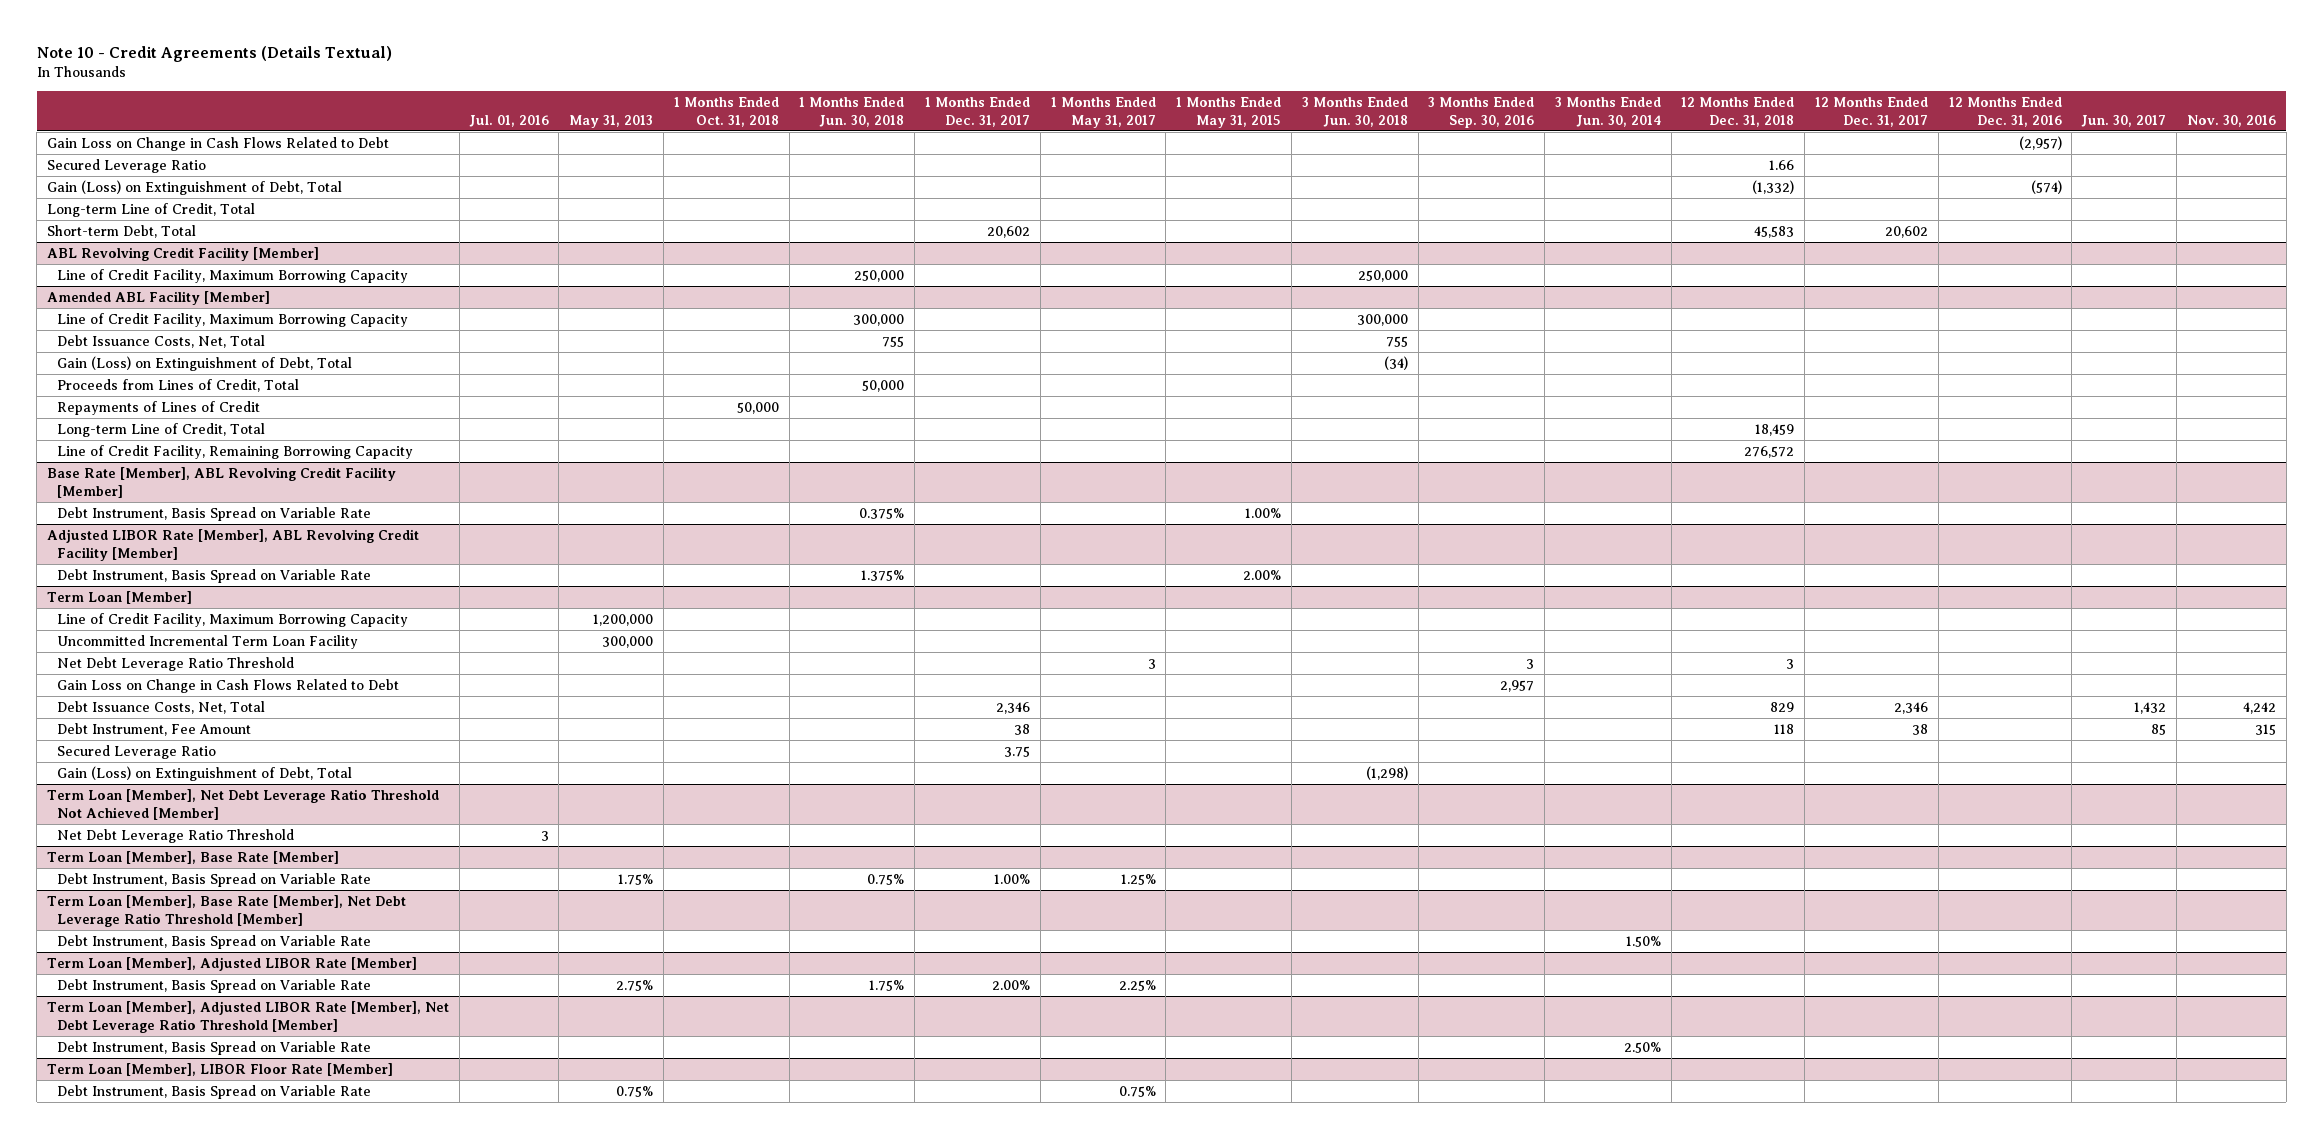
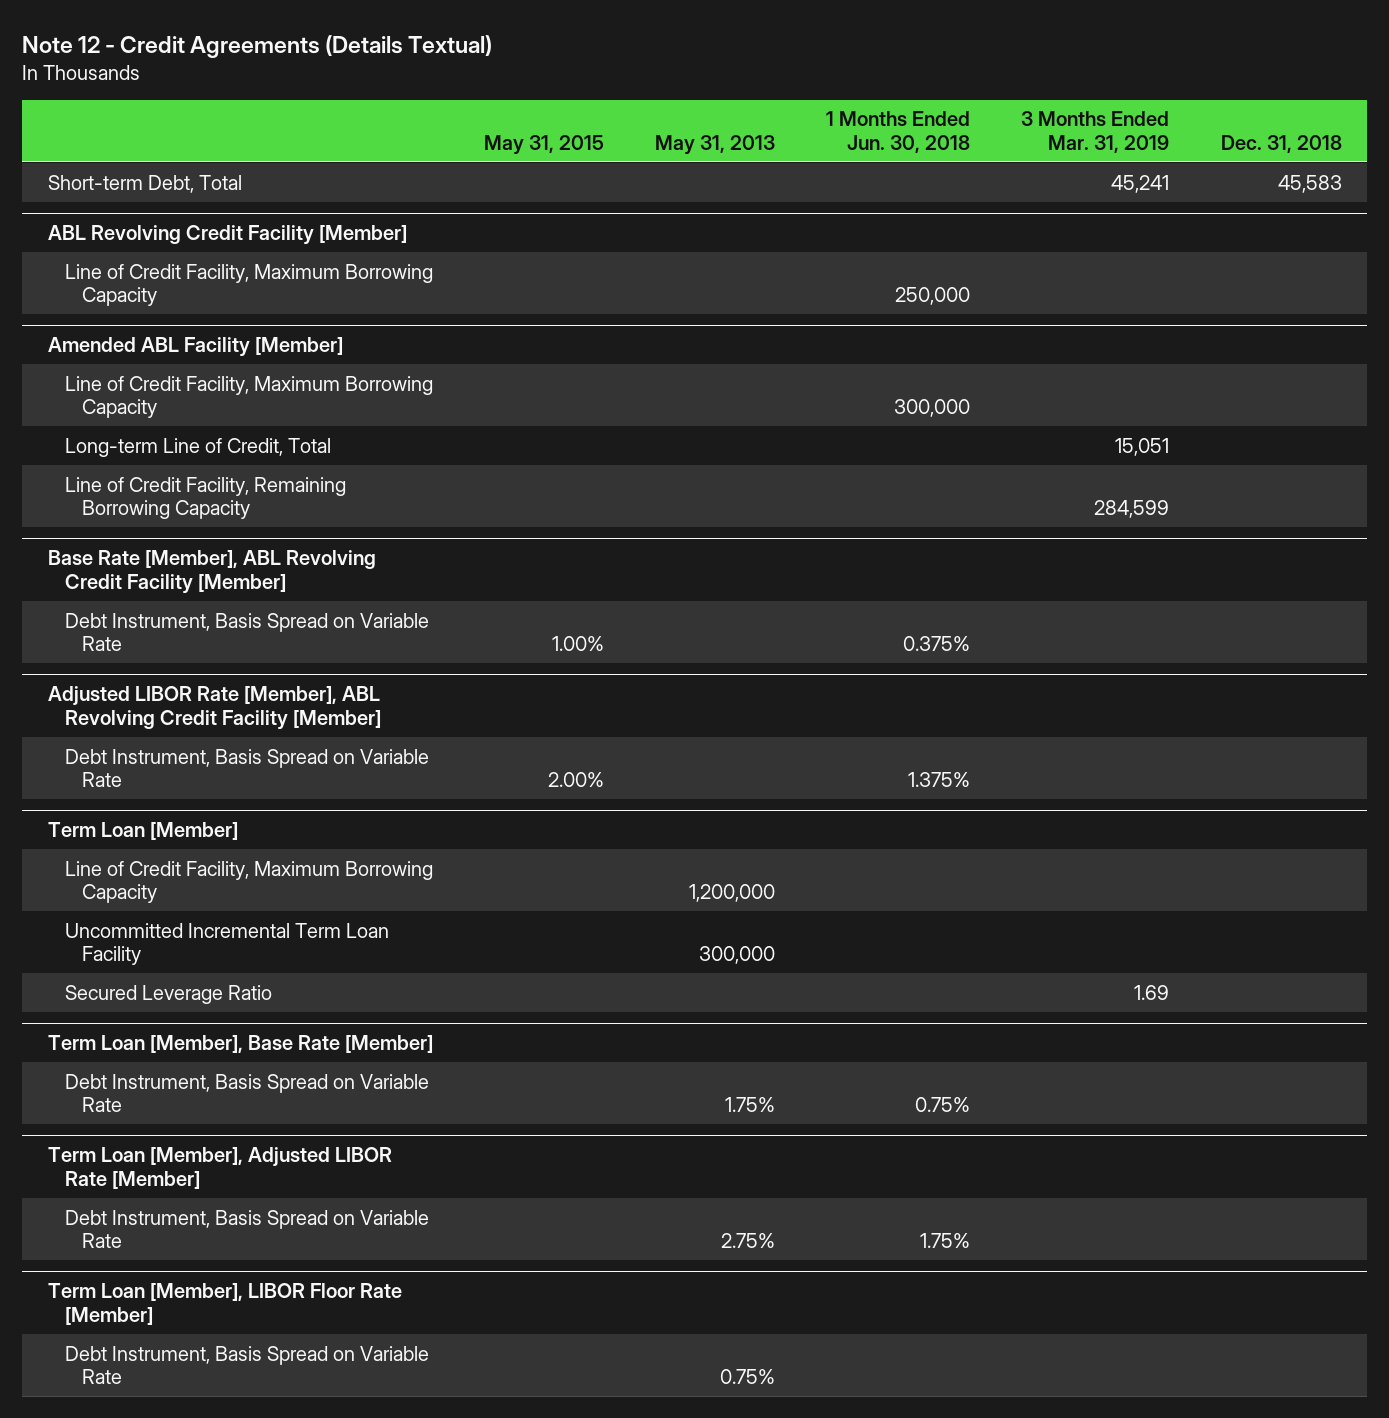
[36,46,392,63] Note 10 - Credit Agreements (Details Textual) -> [21,34,492,58] Note 12 - Credit Agreements (Details Textual)
[468,114,549,127] Jul. 01, 2016 -> none
[673,96,779,127] 1 Months Ended Oct. 31, 2018 -> none
[924,96,1030,127] 1 Months Ended Dec. 31, 2017 -> none
[1050,96,1156,128] 1 Months Ended May 31, 2017 -> none
[1176,96,1282,128] 1 Months Ended May 31, 2015 -> none
[1301,96,1408,127] 3 Months Ended Jun. 30, 2018 -> none
[1428,96,1535,128] 3 Months Ended Sep. 30, 2016 -> none
[1554,96,1661,127] 3 Months Ended Jun. 30, 2014 -> none
[1681,96,1795,127] 12 Months Ended Dec. 31, 2018 -> none
[1815,96,1929,127] 12 Months Ended Dec. 31, 2017 -> none
[1948,96,2062,127] 12 Months Ended Dec. 31, 2016 -> none
[2081,114,2167,127] Jun. 30, 2017 -> none
[2186,114,2276,127] Nov. 30, 2016 -> none
none -> [483,134,604,155] May 31, 2015
none -> [1021,111,1170,153] 3 Months Ended Mar. 31, 2019
none -> [1220,134,1342,153] Dec. 31, 2018
[47,136,390,151] Gain Loss on Change in Cash Flows Related to Debt -> none
[47,158,207,173] Secured Leverage Ratio -> none
[47,179,343,195] Gain (Loss) on Extinguishment of Debt, Total -> none
[47,202,256,217] Long-term Line of Credit, Total -> none
[57,334,266,348] Debt Issuance Costs, Net, Total -> none
[57,355,353,371] Gain (Loss) on Extinguishment of Debt, Total -> none
[57,378,300,392] Proceeds from Lines of Credit, Total -> none
[57,400,261,415] Repayments of Lines of Credit -> none
[57,656,295,671] Net Debt Leverage Ratio Threshold -> none
[57,678,400,693] Gain Loss on Change in Cash Flows Related to Debt -> none
[57,700,266,714] Debt Issuance Costs, Net, Total -> none
[57,722,252,736] Debt Instrument, Fee Amount -> none
[57,765,353,781] Gain (Loss) on Extinguishment of Debt, Total -> none
[47,788,440,820] Term Loan [Member], Net Debt Leverage Ratio Threshold Not Achieved [Member] -> none
[57,828,295,843] Net Debt Leverage Ratio Threshold -> none
[47,894,407,927] Term Loan [Member], Base Rate [Member], Net Debt Leverage Ratio Threshold [Member] -> none
[57,934,372,949] Debt Instrument, Basis Spread on Variable Rate -> none
[47,1000,450,1033] Term Loan [Member], Adjusted LIBOR Rate [Member], Net Debt Leverage Ratio Threshold [Member] -> none
[57,1040,372,1055] Debt Instrument, Basis Spread on Variable Rate -> none

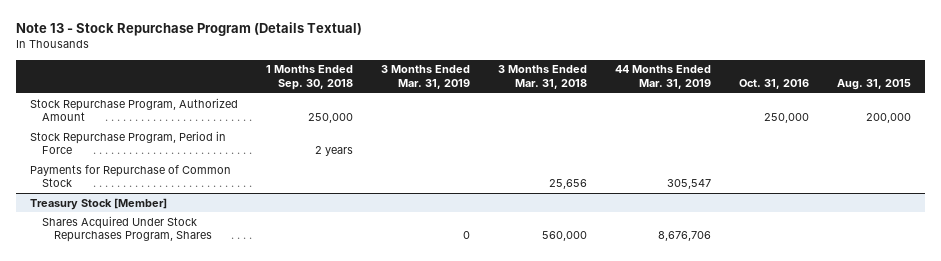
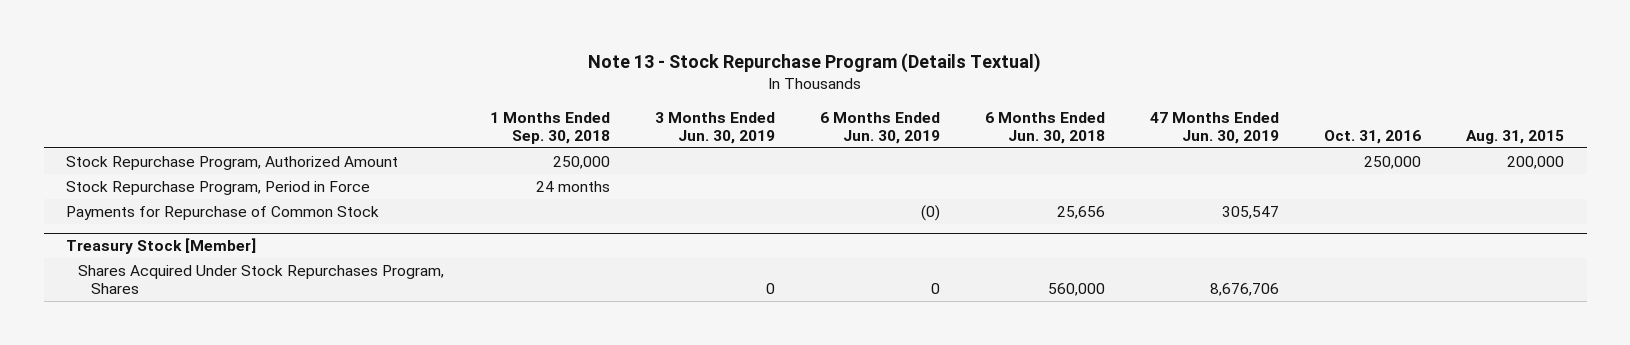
[381,65,471,90] 3 Months Ended Mar. 31, 2019 -> none
[498,65,588,90] 3 Months Ended Mar. 31, 2018 -> none
[615,65,712,90] 44 Months Ended Mar. 31, 2019 -> none
none -> [654,111,775,144] 3 Months Ended Jun. 30, 2019
none -> [819,111,940,144] 6 Months Ended Jun. 30, 2019
none -> [984,111,1105,144] 6 Months Ended Jun. 30, 2018
none -> [1150,111,1280,144] 47 Months Ended Jun. 30, 2019
[315,146,354,157] 2 years -> [535,181,610,193] 24 months

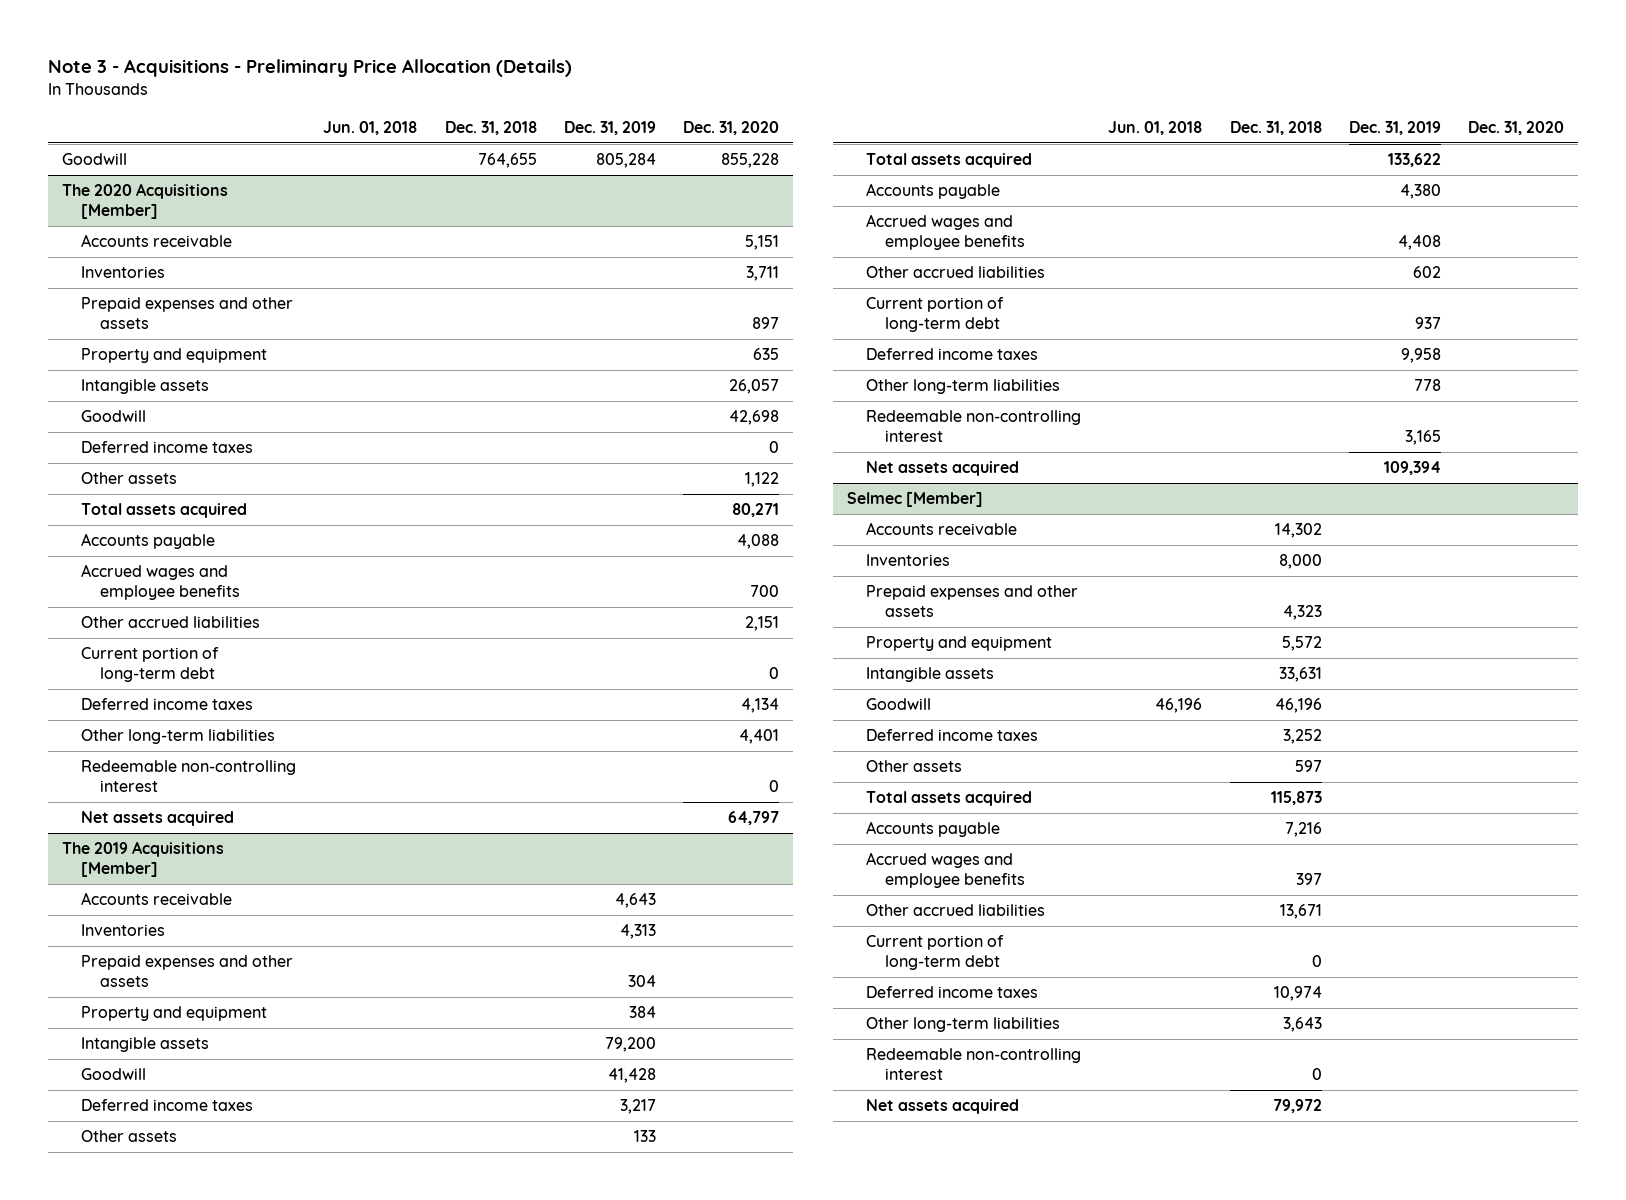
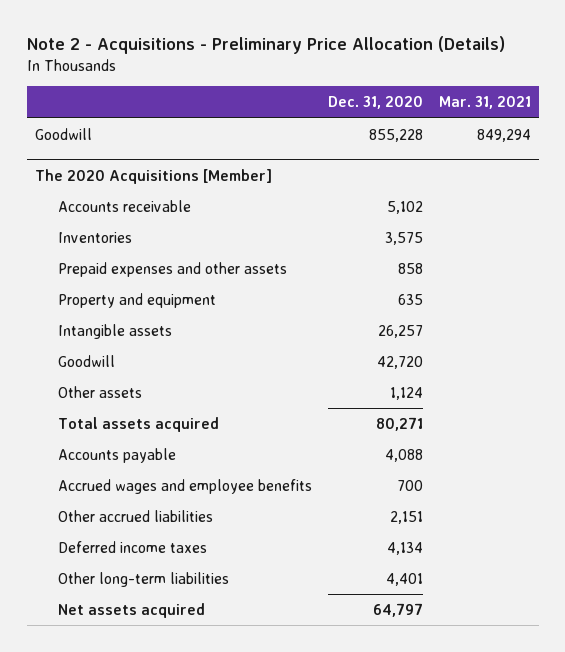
[48,59,573,78] Note 3 - Acquisitions - Preliminary Price Allocation (Details) -> [26,36,505,55] Note 2 - Acquisitions - Preliminary Price Allocation (Details)
[323,120,418,135] Jun. 01, 2018 -> none
[444,120,537,135] Dec. 31, 2018 -> none
[563,120,656,135] Dec. 31, 2019 -> none
none -> [438,96,531,110] Mar. 31, 2021
[745,235,780,251] 5,151 -> [386,200,423,214] 5,102
[746,266,780,282] 3,711 -> [384,231,423,245] 3,575
[752,317,780,330] 897 -> [397,262,423,274] 858
[80,441,253,454] Deferred income taxes -> none
[729,379,780,395] 26,057 -> [377,324,423,338] 26,257
[729,410,780,426] 42,698 -> [376,355,423,369] 42,720
[745,472,780,488] 1,122 -> [389,386,423,400] 1,124
[80,647,219,683] Current portion of long-term debt -> none
[80,760,296,793] Redeemable non-controlling interest -> none
[61,841,224,878] The 2019 Acquisitions [Member] -> none
[80,892,232,906] Accounts receivable -> none
[80,924,165,937] Inventories -> none
[80,955,293,988] Prepaid expenses and other assets -> none
[80,1006,267,1022] Property and equipment -> none
[80,1037,209,1053] Intangible assets -> none
[80,1068,146,1081] Goodwill -> none
[80,1099,253,1112] Deferred income taxes -> none
[80,1130,177,1143] Other assets -> none
[865,153,1032,169] Total assets acquired -> none
[865,183,1000,200] Accounts payable -> none
[865,214,1026,251] Accrued wages and employee benefits -> none
[865,266,1045,279] Other accrued liabilities -> none
[865,297,1004,333] Current portion of long-term debt -> none
[865,348,1038,361] Deferred income taxes -> none
[865,379,1060,395] Other long-term liabilities -> none
[865,410,1081,443] Redeemable non-controlling interest -> none
[865,461,1019,477] Net assets acquired -> none
[846,492,983,508] Selmec [Member] -> none
[865,522,1017,536] Accounts receivable -> none
[865,554,950,567] Inventories -> none
[865,585,1078,618] Prepaid expenses and other assets -> none
[865,636,1052,652] Property and equipment -> none
[865,667,994,683] Intangible assets -> none
[865,698,931,711] Goodwill -> none
[865,729,1038,742] Deferred income taxes -> none
[865,760,962,773] Other assets -> none
[865,791,1032,807] Total assets acquired -> none
[865,821,1000,838] Accounts payable -> none
[865,852,1026,889] Accrued wages and employee benefits -> none
[865,904,1045,917] Other accrued liabilities -> none
[865,935,1004,971] Current portion of long-term debt -> none
[865,986,1038,999] Deferred income taxes -> none
[865,1017,1060,1033] Other long-term liabilities -> none
[865,1048,1081,1081] Redeemable non-controlling interest -> none
[865,1099,1019,1115] Net assets acquired -> none

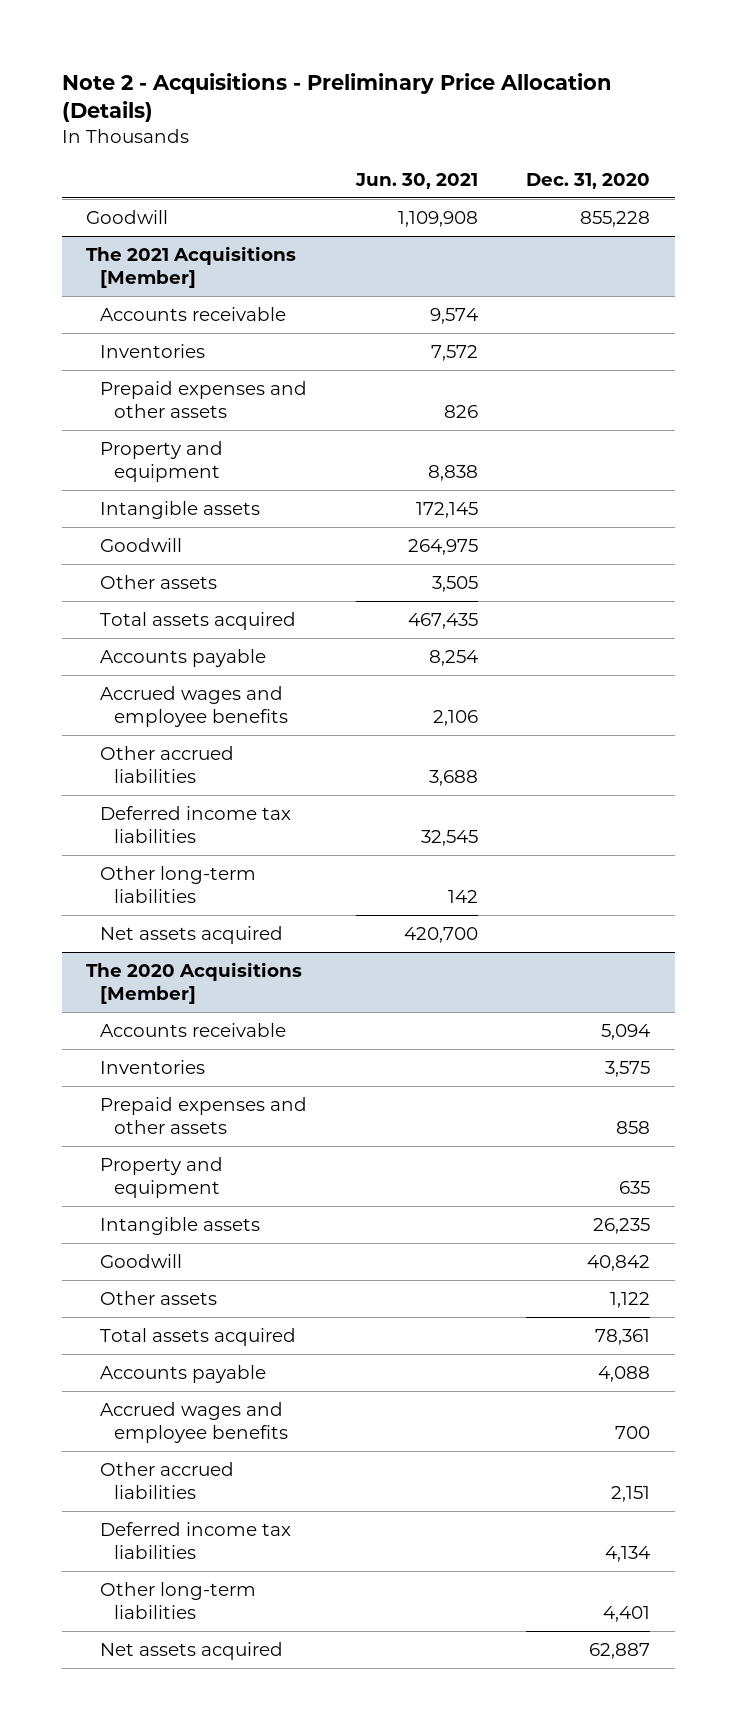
[438,96,531,110] Mar. 31, 2021 -> none
none -> [354,173,478,190] Jun. 30, 2021
none -> [86,245,297,288] The 2021 Acquisitions [Member]
none -> [99,306,286,321] Accounts receivable
none -> [99,343,205,358] Inventories
none -> [99,380,307,418] Prepaid expenses and other assets
none -> [99,440,223,482] Property and equipment
none -> [99,500,260,519] Intangible assets
none -> [99,537,182,552] Goodwill
none -> [99,574,217,589] Other assets
none -> [99,611,296,630] Total assets acquired
none -> [99,648,266,667] Accounts payable
none -> [99,685,288,727] Accrued wages and employee benefits
none -> [99,745,234,783] Other accrued liabilities
none -> [99,805,291,843] Deferred income tax liabilities
none -> [99,865,256,903] Other long-term liabilities
none -> [99,925,283,944] Net assets acquired
[386,200,423,214] 5,102 -> [601,1023,651,1040] 5,094
[377,324,423,338] 26,257 -> [593,1217,651,1234] 26,235
[376,355,423,369] 42,720 -> [587,1254,651,1271] 40,842
[389,386,423,400] 1,124 -> [610,1291,651,1308] 1,122
[375,416,423,431] 80,271 -> [595,1328,651,1345] 78,361
[57,540,207,553] Deferred income taxes -> [99,1521,291,1559] Deferred income tax liabilities
[372,602,423,617] 64,797 -> [589,1642,651,1659] 62,887

